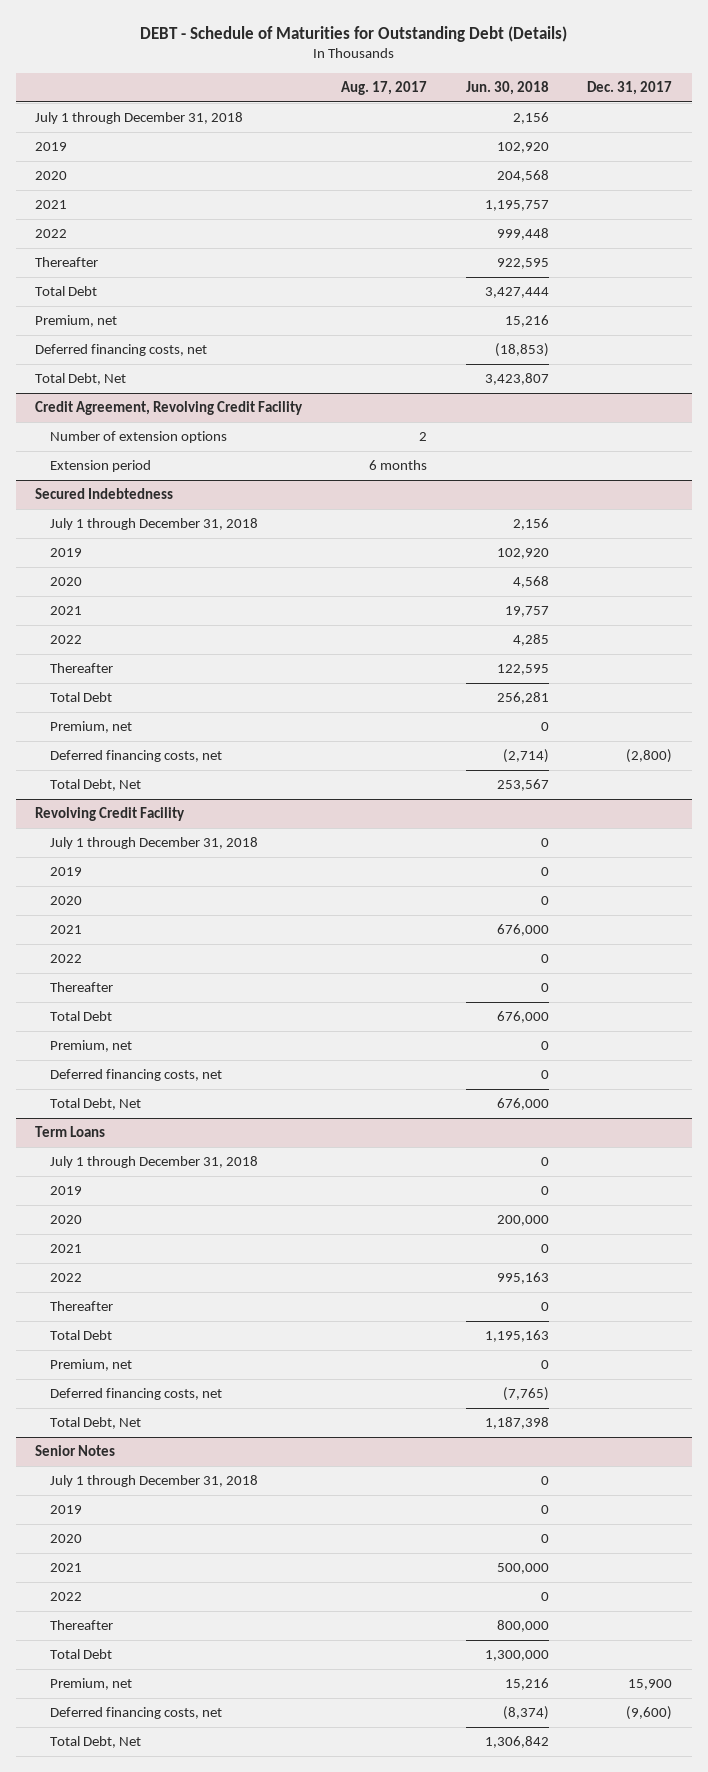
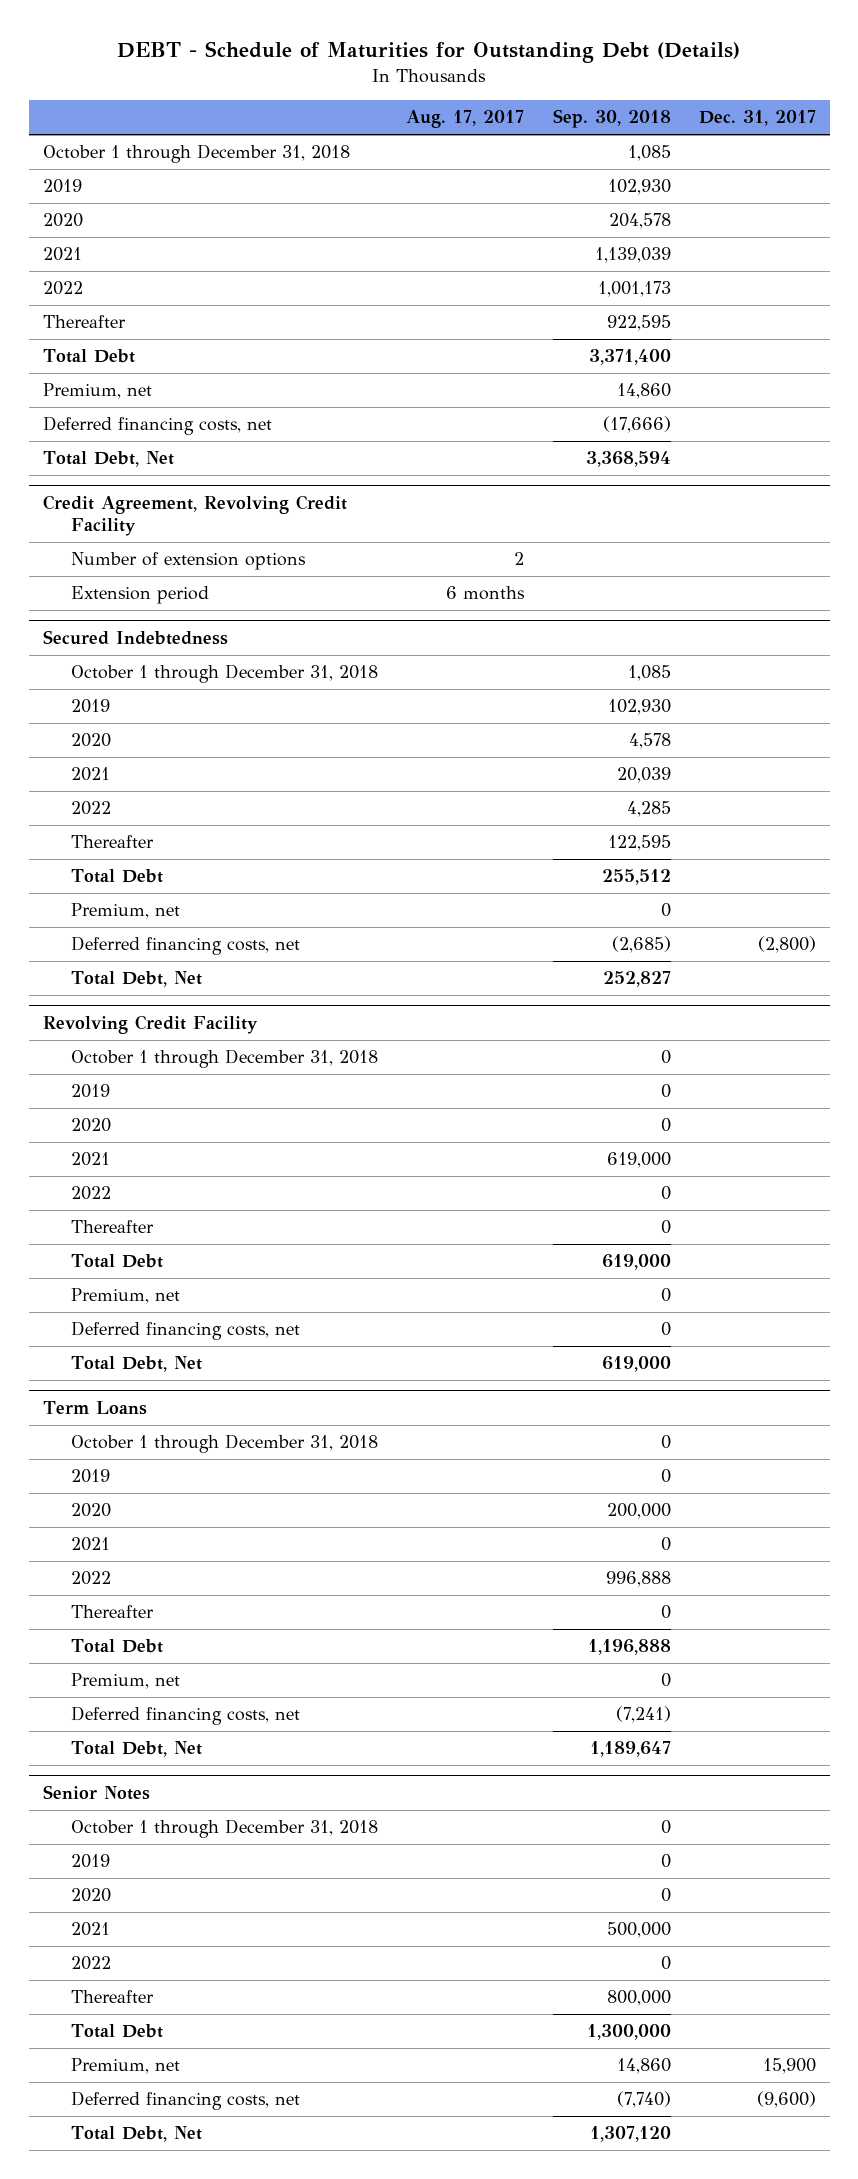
[465,80,549,95] Jun. 30, 2018 -> none
none -> [552,109,671,129] Sep. 30, 2018
[35,112,244,125] July 1 through December 31, 2018 -> [42,144,350,164] October 1 through December 31, 2018
[49,518,258,531] July 1 through December 31, 2018 -> [71,664,379,684] October 1 through December 31, 2018
[49,837,258,850] July 1 through December 31, 2018 -> [71,1049,379,1069] October 1 through December 31, 2018
[49,1156,258,1169] July 1 through December 31, 2018 -> [71,1434,379,1454] October 1 through December 31, 2018
[49,1475,258,1488] July 1 through December 31, 2018 -> [71,1819,379,1839] October 1 through December 31, 2018

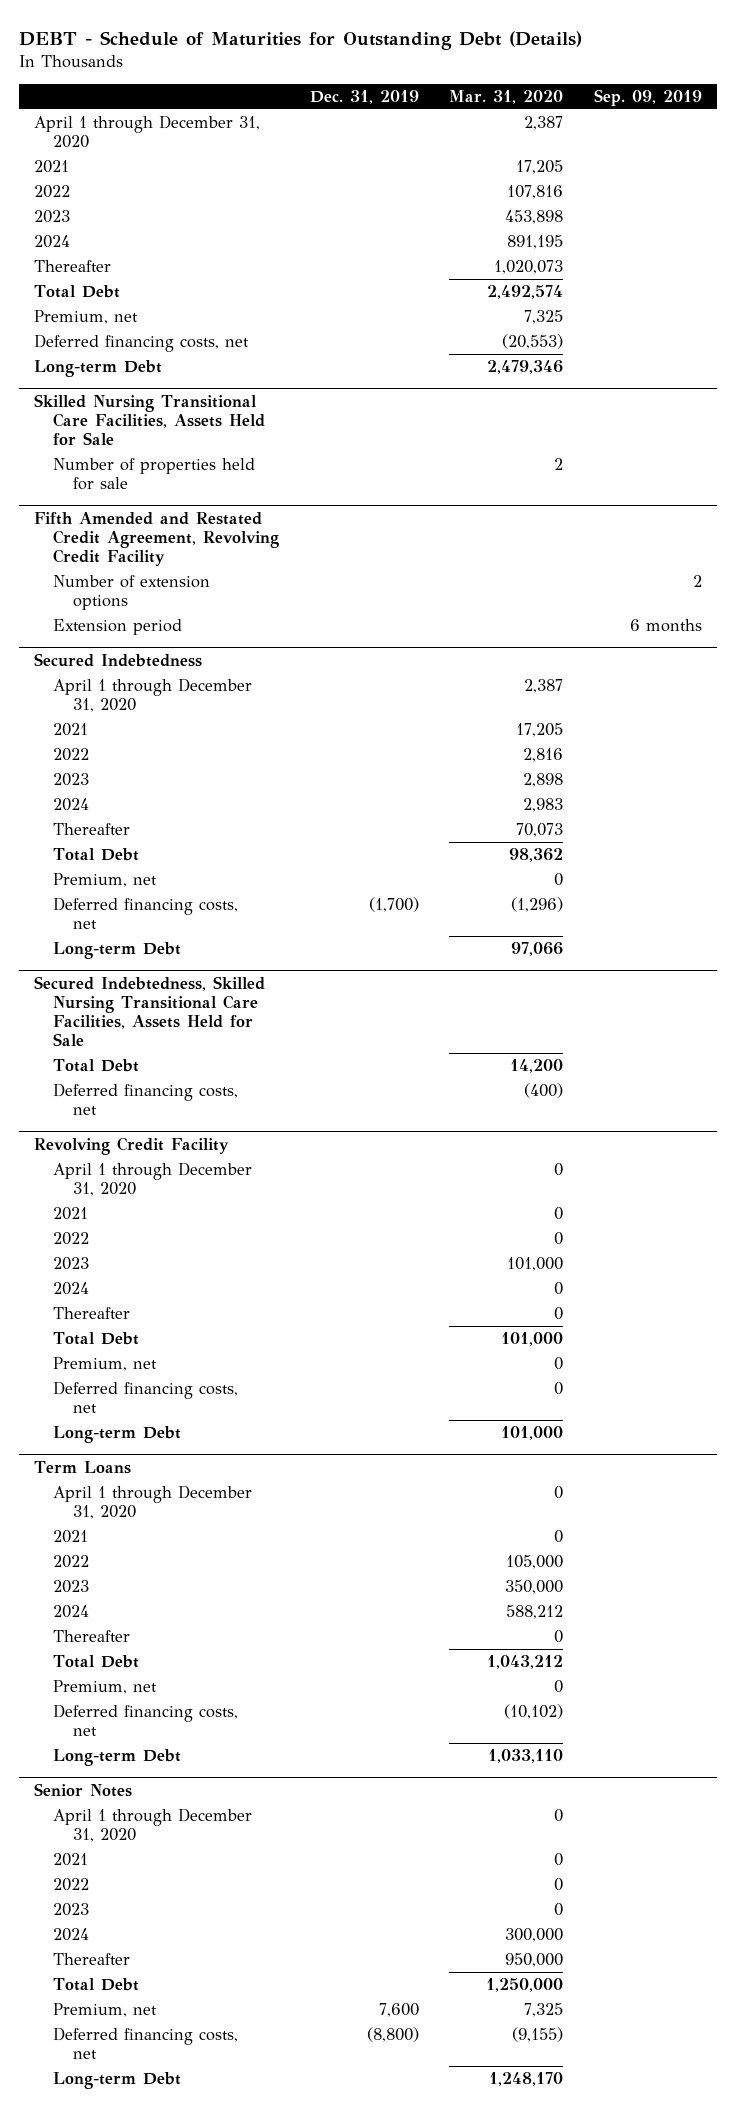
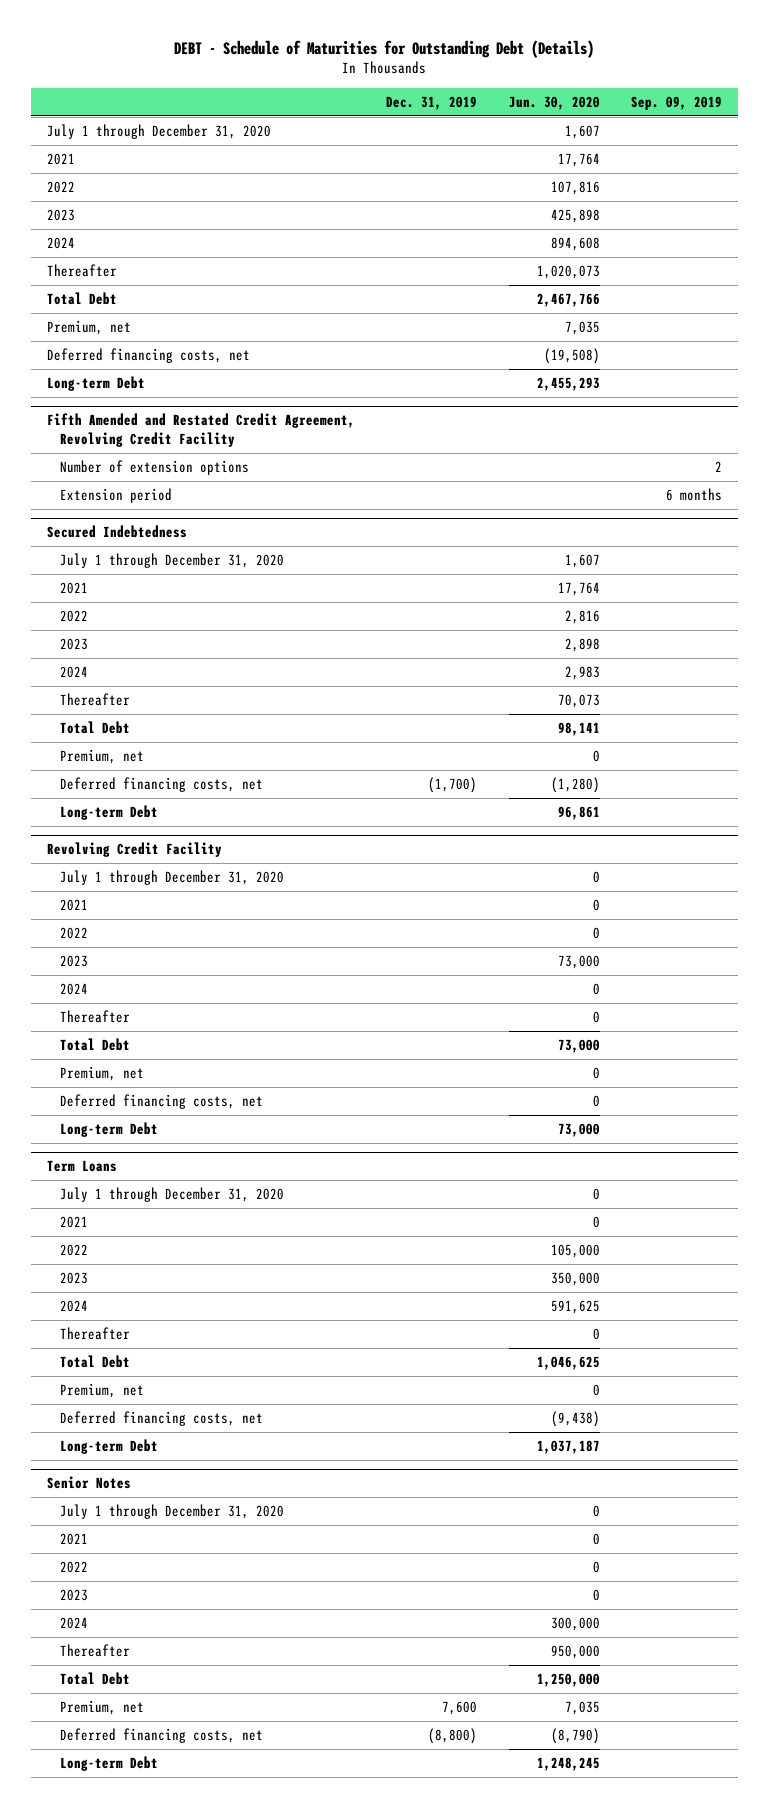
[449,89,564,104] Mar. 31, 2020 -> none
none -> [508,95,600,110] Jun. 30, 2020
[34,115,261,149] April 1 through December 31, 2020 -> [46,124,271,140] July 1 through December 31, 2020
[34,393,266,446] Skilled Nursing Transitional Care Facilities, Assets Held for Sale -> none
[53,458,256,491] Number of properties held for sale -> none
[53,678,253,713] April 1 through December 31, 2020 -> [59,553,284,569] July 1 through December 31, 2020
[34,975,266,1047] Secured Indebtedness, Skilled Nursing Transitional Care Facilities, Assets Held for Sale -> none
[53,1059,140,1073] Total Debt -> none
[53,1083,239,1116] Deferred financing costs, net -> none
[53,1162,253,1197] April 1 through December 31, 2020 -> [59,870,284,886] July 1 through December 31, 2020
[53,1485,253,1520] April 1 through December 31, 2020 -> [59,1187,284,1203] July 1 through December 31, 2020
[53,1808,253,1843] April 1 through December 31, 2020 -> [59,1504,284,1520] July 1 through December 31, 2020

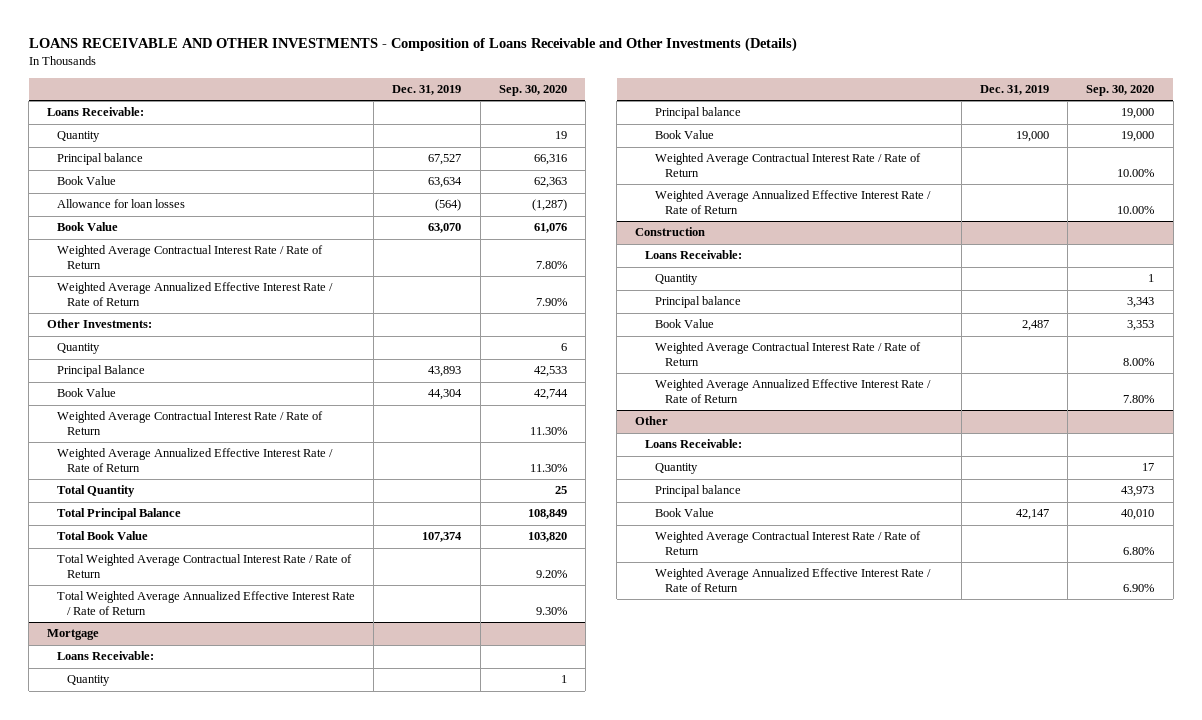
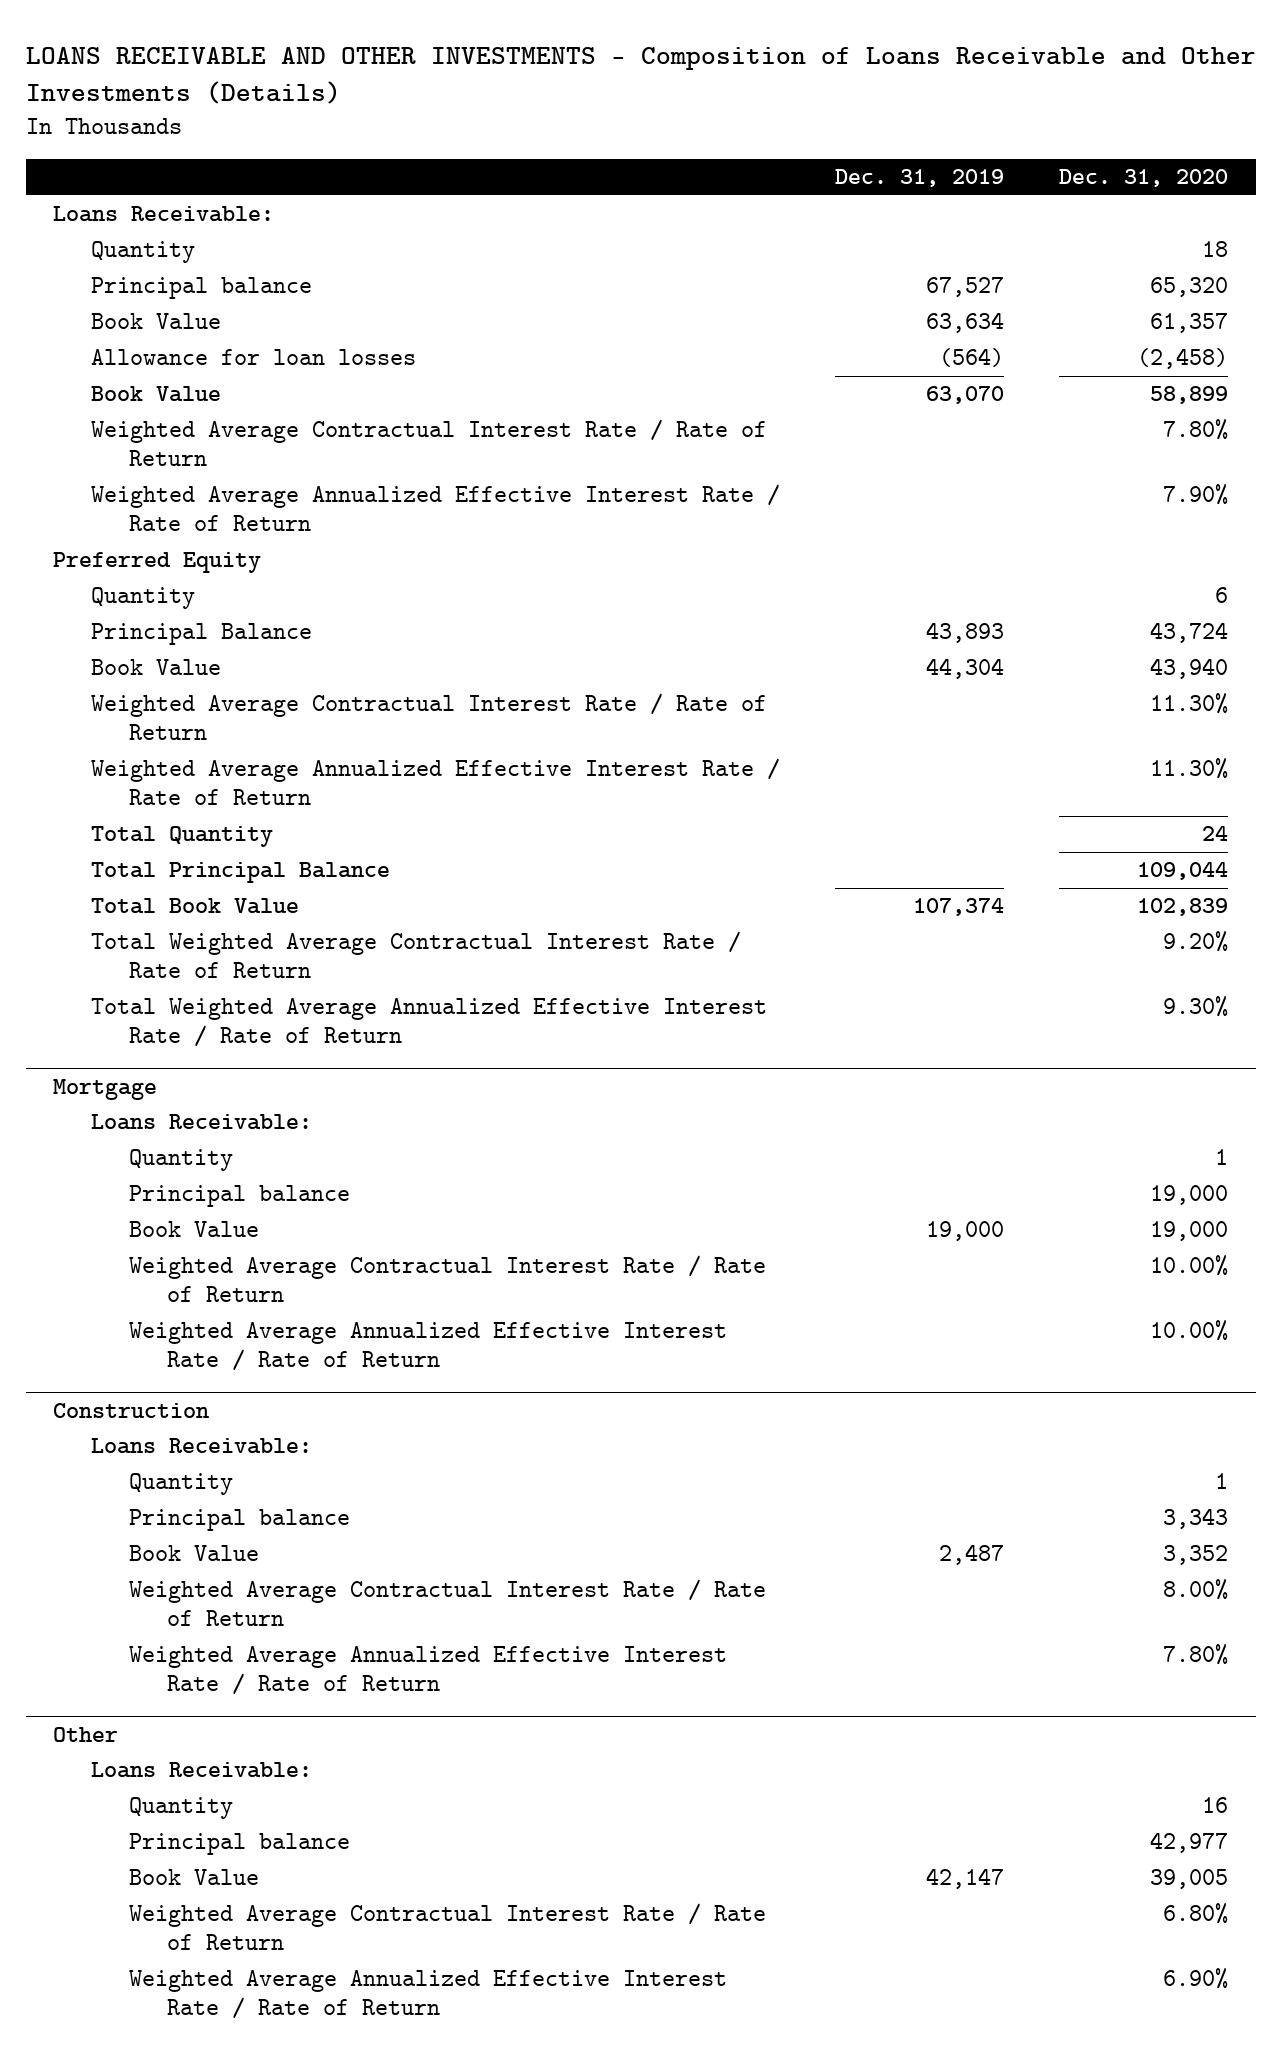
[498,85,567,97] Sep. 30, 2020 -> none
none -> [1059,169,1229,188] Dec. 31, 2020
[47,319,153,329] Other Investments: -> [53,552,262,574] Preferred Equity

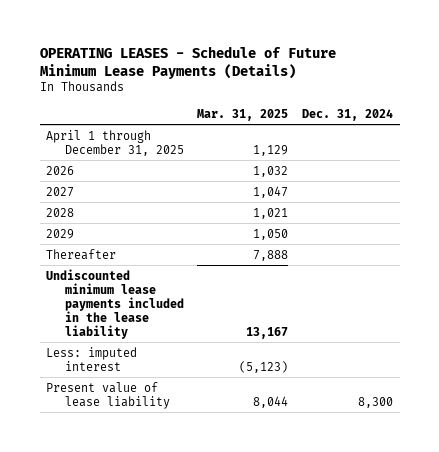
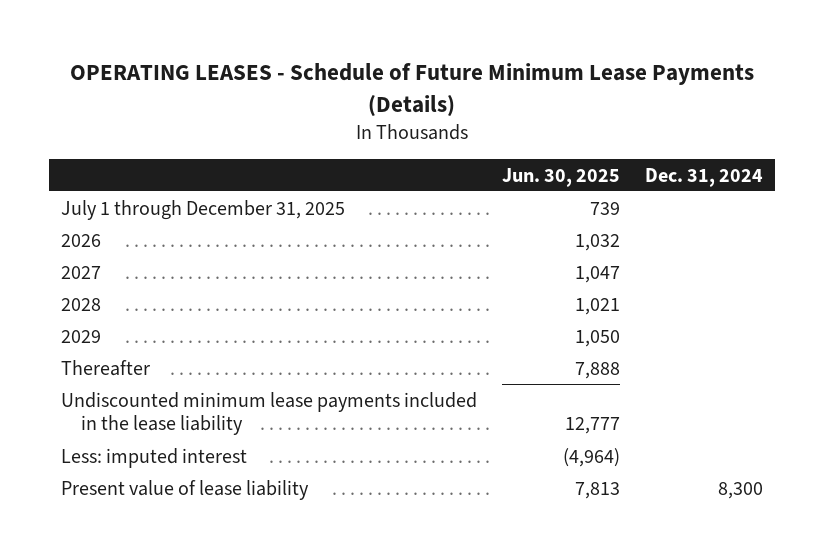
[197,108,289,121] Mar. 31, 2025 -> none
none -> [502,167,621,187] Jun. 30, 2025
[46,129,184,156] April 1 through December 31, 2025 -> [61,199,346,220] July 1 through December 31, 2025

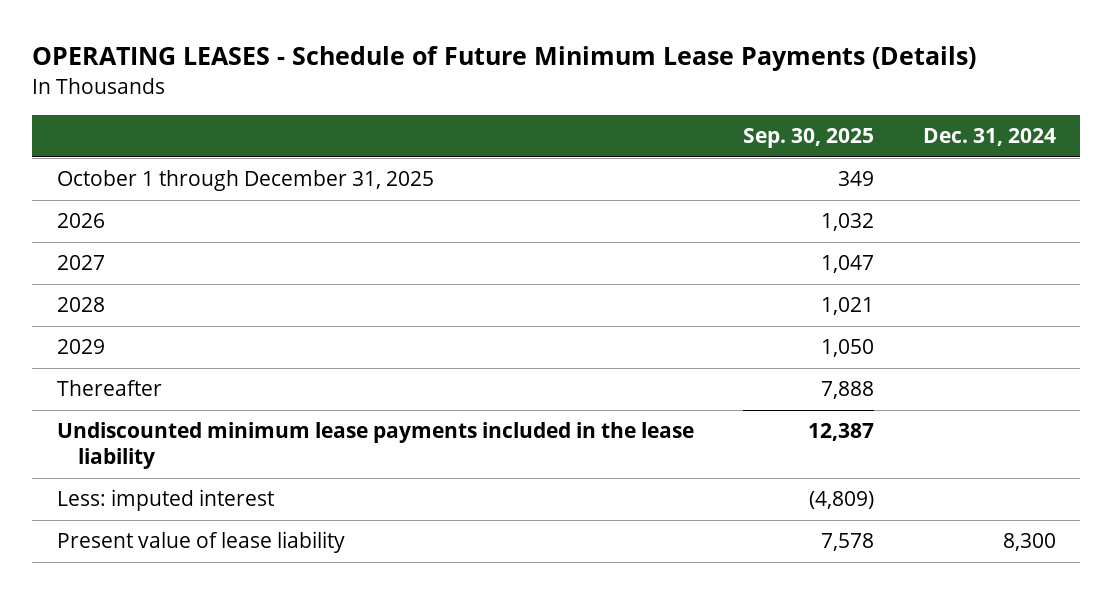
[502,167,621,187] Jun. 30, 2025 -> none
none -> [742,128,874,149] Sep. 30, 2025
[61,199,346,220] July 1 through December 31, 2025 -> [56,170,434,192] October 1 through December 31, 2025

